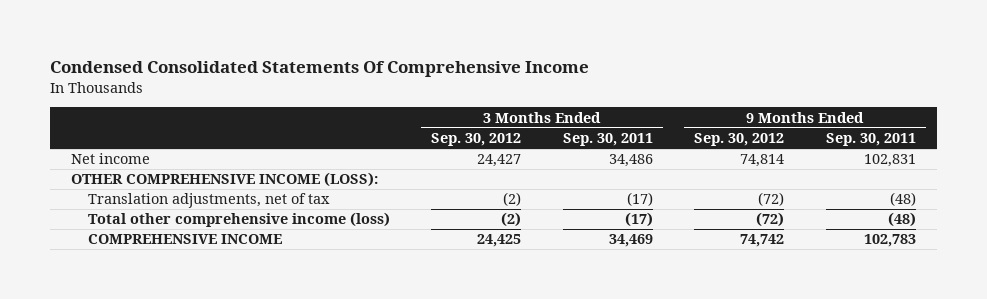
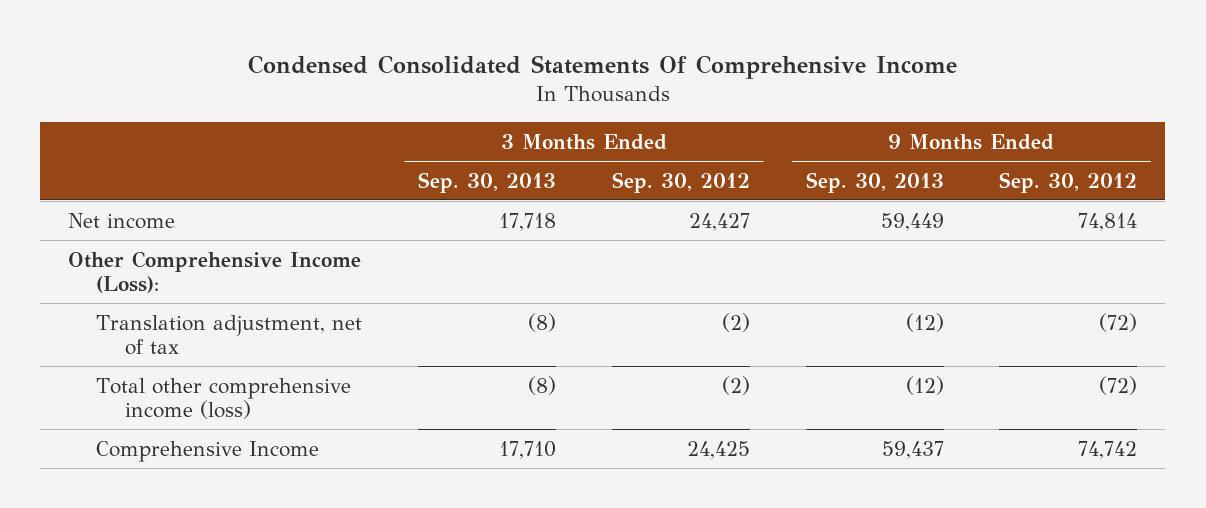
[562,133,653,147] Sep. 30, 2011 -> none
[825,133,916,147] Sep. 30, 2011 -> none
none -> [418,171,557,193] Sep. 30, 2013
none -> [805,171,944,193] Sep. 30, 2013
[70,172,378,188] OTHER COMPREHENSIVE INCOME (LOSS): -> [68,250,362,294] Other Comprehensive Income (Loss):
[87,193,330,209] Translation adjustments, net of tax -> [96,314,363,356] Translation adjustment, net of tax
[87,234,282,245] COMPREHENSIVE INCOME -> [96,440,320,462] Comprehensive Income

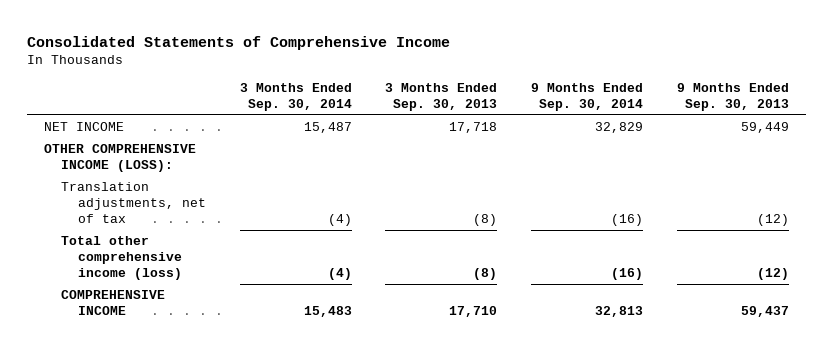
[247,55,957,80] Condensed Consolidated Statements Of Comprehensive Income -> [26,35,450,50] Consolidated Statements of Comprehensive Income
[611,171,750,193] Sep. 30, 2012 -> none
[999,171,1138,193] Sep. 30, 2012 -> none
none -> [239,83,352,112] 3 Months Ended Sep. 30, 2014
none -> [531,83,644,112] 9 Months Ended Sep. 30, 2014
[68,212,176,229] Net income -> [43,122,124,132] NET INCOME
[68,250,362,294] Other Comprehensive Income (Loss): -> [43,144,196,173] OTHER COMPREHENSIVE INCOME (LOSS):
[96,314,363,356] Translation adjustment, net of tax -> [60,182,206,224] Translation adjustments, net of tax
[96,440,320,462] Comprehensive Income -> [60,290,165,316] COMPREHENSIVE INCOME

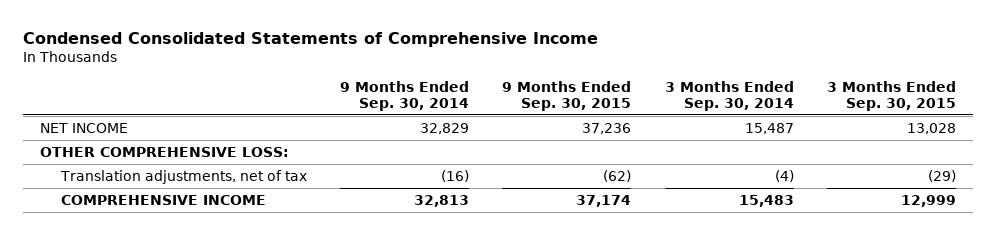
[26,35,450,50] Consolidated Statements of Comprehensive Income -> [23,32,599,48] Condensed Consolidated Statements of Comprehensive Income
[385,83,498,112] 3 Months Ended Sep. 30, 2013 -> none
[676,83,789,112] 9 Months Ended Sep. 30, 2013 -> none
none -> [502,81,632,111] 9 Months Ended Sep. 30, 2015
none -> [827,81,957,111] 3 Months Ended Sep. 30, 2015
[43,144,196,173] OTHER COMPREHENSIVE INCOME (LOSS): -> [40,146,290,157] OTHER COMPREHENSIVE LOSS:
[60,236,182,281] Total other comprehensive income (loss) -> none

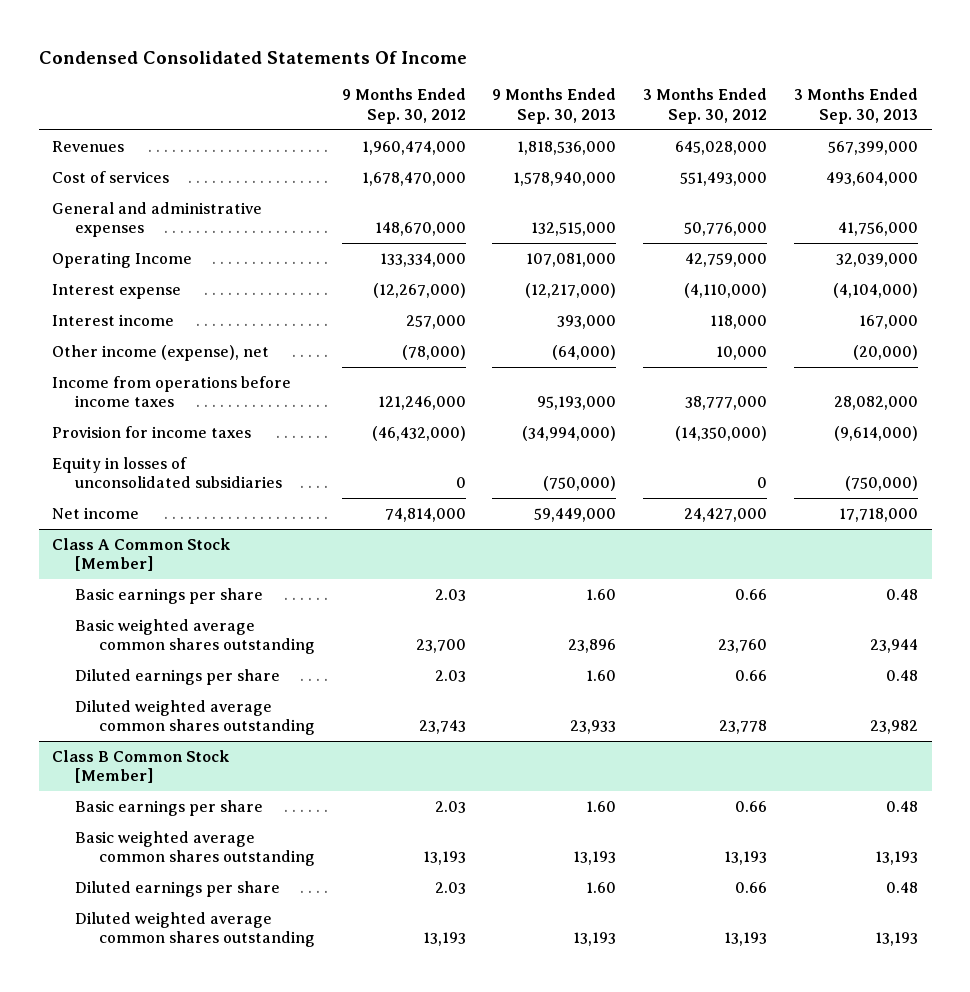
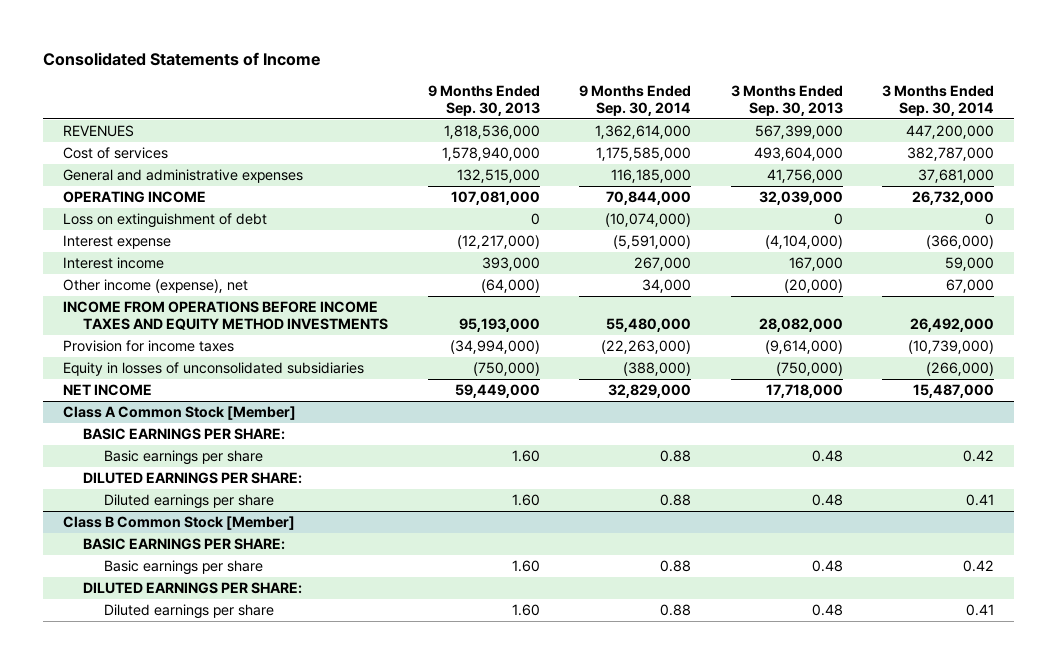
[38,50,467,64] Condensed Consolidated Statements Of Income -> [42,52,320,67] Consolidated Statements of Income
[341,88,466,124] 9 Months Ended Sep. 30, 2012 -> none
[643,88,768,124] 3 Months Ended Sep. 30, 2012 -> none
none -> [579,84,692,116] 9 Months Ended Sep. 30, 2014
none -> [882,84,995,116] 3 Months Ended Sep. 30, 2014
[52,140,125,152] Revenues -> [62,125,134,138] REVENUES
[52,251,193,268] Operating Income -> [62,191,206,204] OPERATING INCOME
none -> [62,213,267,229] Loss on extinguishment of debt
[52,375,292,408] Income from operations before income taxes -> [62,301,389,331] INCOME FROM OPERATIONS BEFORE INCOME TAXES AND EQUITY METHOD INVESTMENTS
[52,506,140,519] Net income -> [62,384,152,397] NET INCOME
none -> [83,428,286,441] BASIC EARNINGS PER SHARE:
[75,618,315,655] Basic weighted average common shares outstanding -> none
none -> [83,472,303,485] DILUTED EARNINGS PER SHARE:
[75,699,315,736] Diluted weighted average common shares outstanding -> none
none -> [83,538,286,551] BASIC EARNINGS PER SHARE:
[75,830,315,867] Basic weighted average common shares outstanding -> none
none -> [83,582,303,595] DILUTED EARNINGS PER SHARE:
[75,911,315,948] Diluted weighted average common shares outstanding -> none

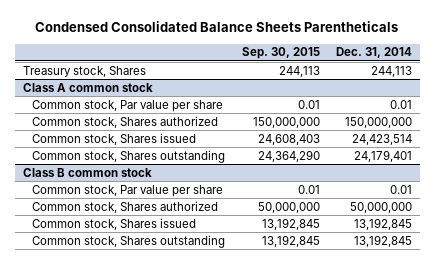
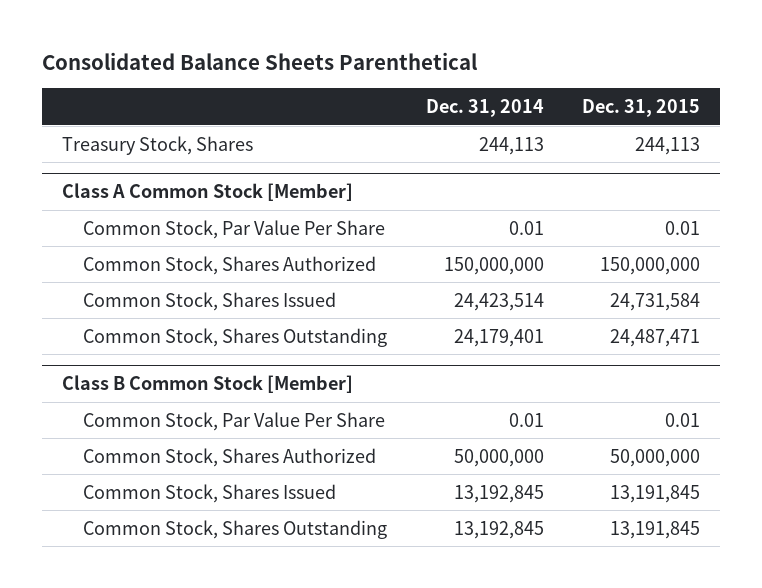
[35,21,399,33] Condensed Consolidated Balance Sheets Parentheticals -> [42,52,478,71] Consolidated Balance Sheets Parenthetical
[241,47,320,60] Sep. 30, 2015 -> none
none -> [582,99,701,118] Dec. 31, 2015
[22,65,146,77] Treasury stock, Shares -> [61,135,253,155] Treasury Stock, Shares
[22,82,153,92] Class A common stock -> [61,183,353,202] Class A Common Stock [Member]
[32,99,224,112] Common stock, Par value per share -> [82,219,385,239] Common Stock, Par Value Per Share
[32,115,219,128] Common stock, Shares authorized -> [82,255,376,275] Common Stock, Shares Authorized
[32,132,197,145] Common stock, Shares issued -> [82,291,336,311] Common Stock, Shares Issued
[32,149,226,163] Common stock, Shares outstanding -> [82,327,387,347] Common Stock, Shares Outstanding
[22,167,152,177] Class B common stock -> [61,375,353,394] Class B Common Stock [Member]
[32,184,224,197] Common stock, Par value per share -> [82,411,385,431] Common Stock, Par Value Per Share
[32,200,219,213] Common stock, Shares authorized -> [82,447,376,467] Common Stock, Shares Authorized
[32,217,197,230] Common stock, Shares issued -> [82,483,336,503] Common Stock, Shares Issued
[32,234,226,248] Common stock, Shares outstanding -> [82,519,387,539] Common Stock, Shares Outstanding

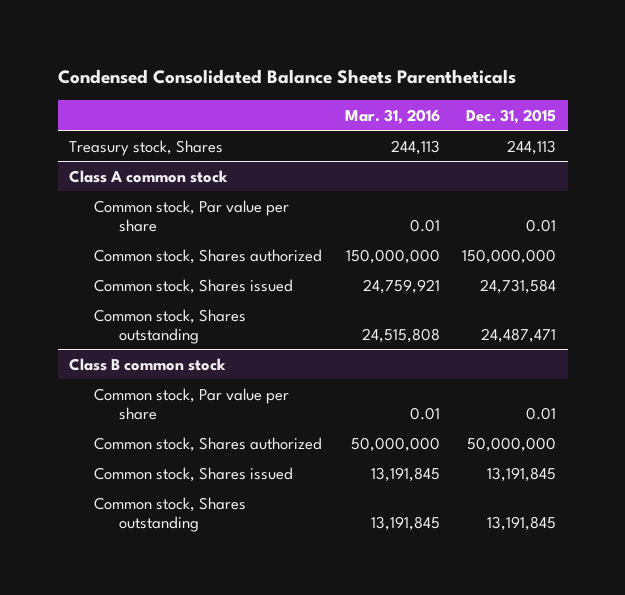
[42,52,478,71] Consolidated Balance Sheets Parenthetical -> [57,69,516,85] Condensed Consolidated Balance Sheets Parentheticals
[425,99,544,118] Dec. 31, 2014 -> none
none -> [344,108,440,124] Mar. 31, 2016
[61,135,253,155] Treasury Stock, Shares -> [69,139,224,156] Treasury stock, Shares
[61,183,353,202] Class A Common Stock [Member] -> [69,169,229,183] Class A common stock
[82,219,385,239] Common Stock, Par Value Per Share -> [94,199,290,232] Common stock, Par value per share
[82,255,376,275] Common Stock, Shares Authorized -> [94,248,323,264] Common stock, Shares authorized
[82,291,336,311] Common Stock, Shares Issued -> [94,278,294,294] Common stock, Shares issued
[82,327,387,347] Common Stock, Shares Outstanding -> [94,308,247,344] Common stock, Shares outstanding
[61,375,353,394] Class B Common Stock [Member] -> [69,357,227,371] Class B common stock
[82,411,385,431] Common Stock, Par Value Per Share -> [94,387,290,420] Common stock, Par value per share
[82,447,376,467] Common Stock, Shares Authorized -> [94,436,323,452] Common stock, Shares authorized
[82,483,336,503] Common Stock, Shares Issued -> [94,466,294,482] Common stock, Shares issued
[82,519,387,539] Common Stock, Shares Outstanding -> [94,496,247,532] Common stock, Shares outstanding

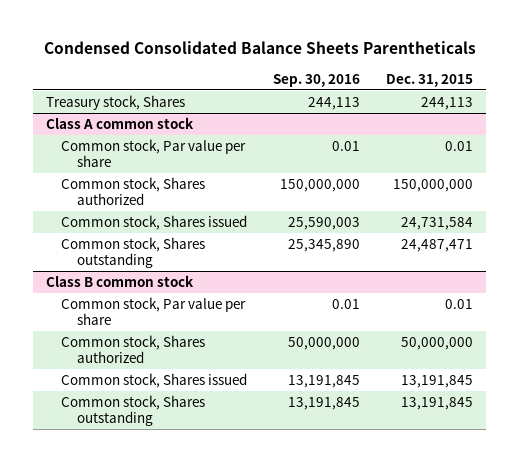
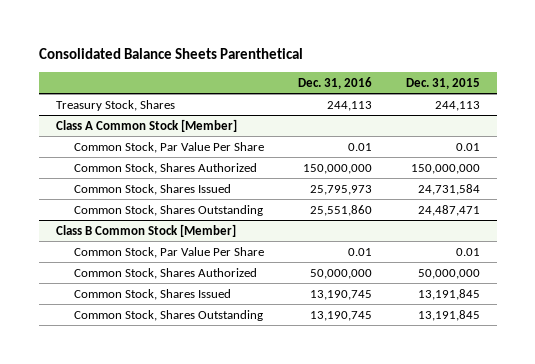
[43,41,476,55] Condensed Consolidated Balance Sheets Parentheticals -> [38,47,303,59] Consolidated Balance Sheets Parenthetical
[273,73,361,87] Sep. 30, 2016 -> none
none -> [297,76,372,89] Dec. 31, 2016
[46,94,186,110] Treasury stock, Shares -> [55,99,175,111] Treasury Stock, Shares
[46,116,195,129] Class A common stock -> [55,118,237,132] Class A Common Stock [Member]
[61,138,247,168] Common stock, Par value per share -> [73,141,264,153] Common Stock, Par Value Per Share
[61,176,206,206] Common stock, Shares authorized -> [73,162,257,174] Common Stock, Shares Authorized
[61,214,248,230] Common stock, Shares issued -> [73,183,231,195] Common Stock, Shares Issued
[61,236,206,269] Common stock, Shares outstanding -> [73,204,263,216] Common Stock, Shares Outstanding
[46,274,195,287] Class B common stock -> [55,223,236,237] Class B Common Stock [Member]
[61,296,247,326] Common stock, Par value per share -> [73,246,264,258] Common Stock, Par Value Per Share
[61,334,206,364] Common stock, Shares authorized -> [73,267,257,279] Common Stock, Shares Authorized
[61,372,248,388] Common stock, Shares issued -> [73,288,231,300] Common Stock, Shares Issued
[61,394,206,427] Common stock, Shares outstanding -> [73,309,263,321] Common Stock, Shares Outstanding

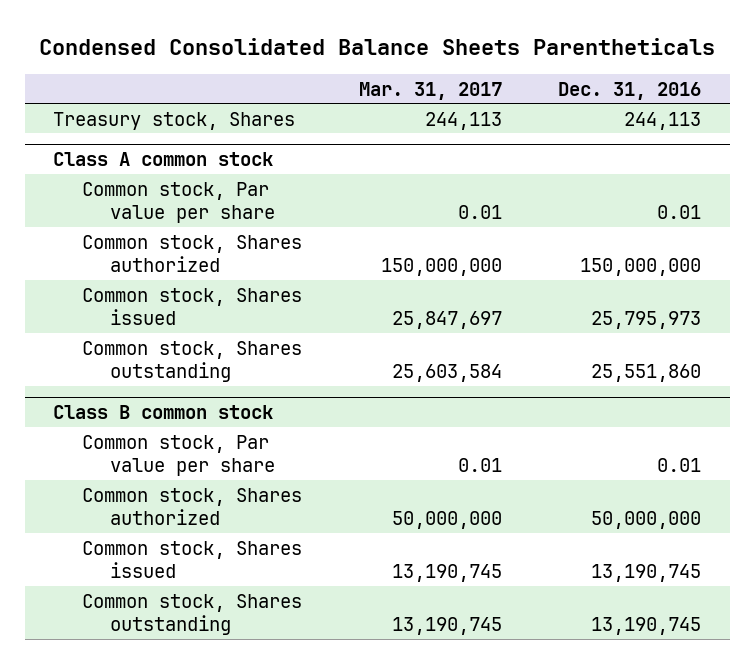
[38,47,303,59] Consolidated Balance Sheets Parenthetical -> [39,37,716,55] Condensed Consolidated Balance Sheets Parentheticals
[405,77,480,89] Dec. 31, 2015 -> none
none -> [358,81,502,100] Mar. 31, 2017
[55,99,175,111] Treasury Stock, Shares -> [53,111,296,130] Treasury stock, Shares
[55,118,237,132] Class A Common Stock [Member] -> [53,152,274,167] Class A common stock
[73,141,264,153] Common Stock, Par Value Per Share -> [81,181,276,224] Common stock, Par value per share
[73,162,257,174] Common Stock, Shares Authorized -> [81,234,302,273] Common stock, Shares authorized
[73,183,231,195] Common Stock, Shares Issued -> [81,287,302,326] Common stock, Shares issued
[73,204,263,216] Common Stock, Shares Outstanding -> [81,340,302,383] Common stock, Shares outstanding
[55,223,236,237] Class B Common Stock [Member] -> [53,405,274,420] Class B common stock
[73,246,264,258] Common Stock, Par Value Per Share -> [81,434,276,477] Common stock, Par value per share
[73,267,257,279] Common Stock, Shares Authorized -> [81,487,302,526] Common stock, Shares authorized
[73,288,231,300] Common Stock, Shares Issued -> [81,540,302,579] Common stock, Shares issued
[73,309,263,321] Common Stock, Shares Outstanding -> [81,593,302,636] Common stock, Shares outstanding

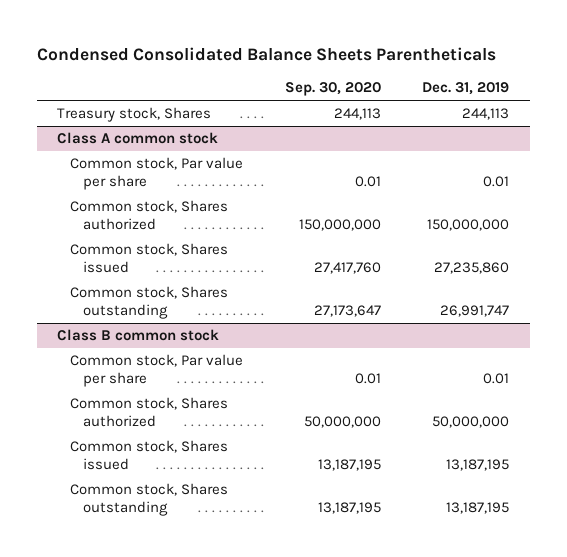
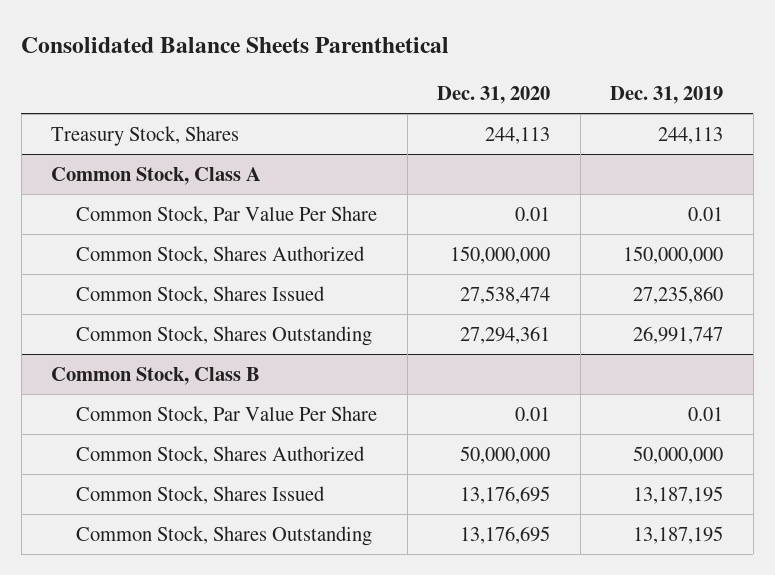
[36,47,496,62] Condensed Consolidated Balance Sheets Parentheticals -> [21,36,450,53] Consolidated Balance Sheets Parenthetical
[284,82,381,97] Sep. 30, 2020 -> none
none -> [437,86,551,105] Dec. 31, 2020
[57,107,212,123] Treasury stock, Shares -> [51,125,240,146] Treasury Stock, Shares
[57,132,219,145] Class A common stock -> [51,166,262,185] Common Stock, Class A
[70,157,244,191] Common stock, Par value per share -> [76,205,378,224] Common Stock, Par Value Per Share
[70,200,229,231] Common stock, Shares authorized -> [76,245,366,264] Common Stock, Shares Authorized
[70,243,229,274] Common stock, Shares issued -> [76,285,326,304] Common Stock, Shares Issued
[70,286,229,320] Common stock, Shares outstanding -> [76,325,373,346] Common Stock, Shares Outstanding
[57,329,220,342] Class B common stock -> [51,366,261,385] Common Stock, Class B
[70,354,244,388] Common stock, Par value per share -> [76,405,378,424] Common Stock, Par Value Per Share
[70,397,229,428] Common stock, Shares authorized -> [76,445,366,464] Common Stock, Shares Authorized
[70,440,229,471] Common stock, Shares issued -> [76,485,326,504] Common Stock, Shares Issued
[70,483,229,517] Common stock, Shares outstanding -> [76,525,373,546] Common Stock, Shares Outstanding

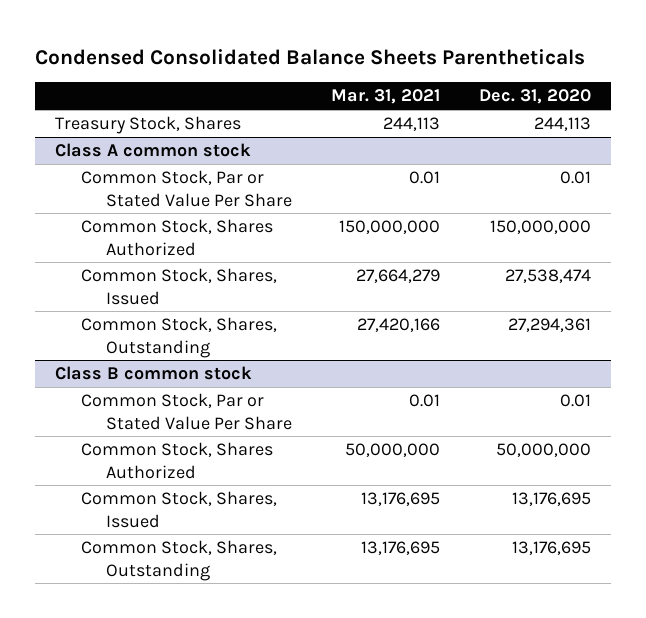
[21,36,450,53] Consolidated Balance Sheets Parenthetical -> [35,48,586,65] Condensed Consolidated Balance Sheets Parentheticals
[610,86,724,105] Dec. 31, 2019 -> none
none -> [331,89,441,105] Mar. 31, 2021
[51,166,262,185] Common Stock, Class A -> [55,143,252,158] Class A common stock
[76,205,378,224] Common Stock, Par Value Per Share -> [80,170,292,207] Common Stock, Par or Stated Value Per Share
[76,285,326,304] Common Stock, Shares Issued -> [80,268,277,305] Common Stock, Shares, Issued
[76,325,373,346] Common Stock, Shares Outstanding -> [80,317,277,358] Common Stock, Shares, Outstanding
[51,366,261,385] Common Stock, Class B -> [55,366,253,381] Class B common stock
[76,405,378,424] Common Stock, Par Value Per Share -> [80,393,292,430] Common Stock, Par or Stated Value Per Share
[76,485,326,504] Common Stock, Shares Issued -> [80,491,277,528] Common Stock, Shares, Issued
[76,525,373,546] Common Stock, Shares Outstanding -> [80,540,277,581] Common Stock, Shares, Outstanding

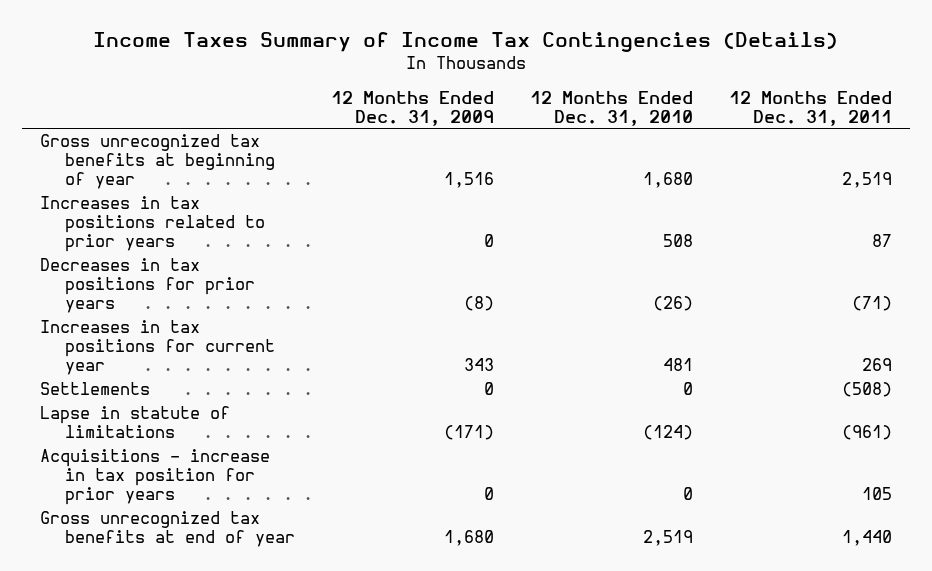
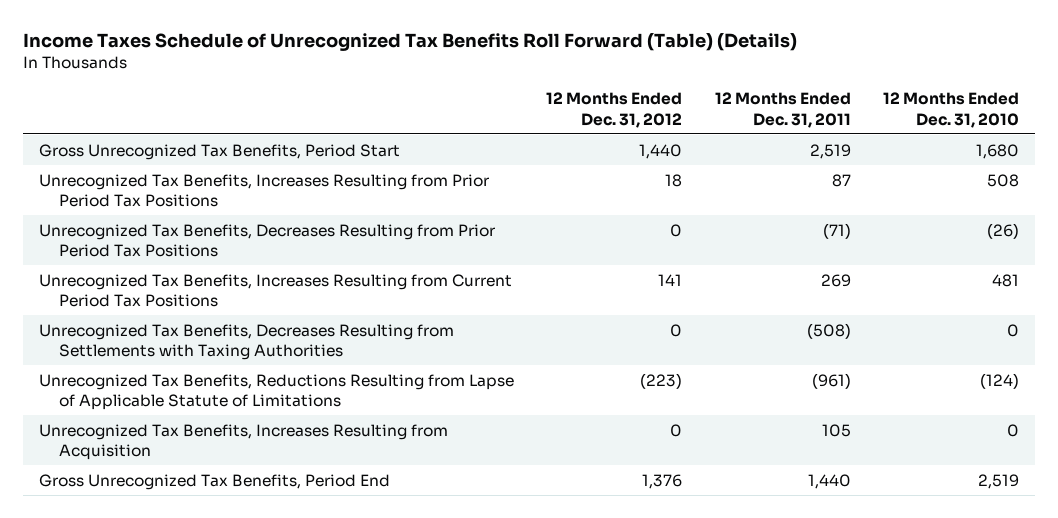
[92,32,838,53] Income Taxes Summary of Income Tax Contingencies (Details) -> [23,33,798,52] Income Taxes Schedule of Unrecognized Tax Benefits Roll Forward (Table) (Details)
[331,90,495,126] 12 Months Ended Dec. 31, 2009 -> none
none -> [546,92,683,128] 12 Months Ended Dec. 31, 2012
[39,449,270,506] Acquisitions - increase in tax position for prior years -> none
[39,134,276,190] Gross unrecognized tax benefits at beginning of year -> [39,143,401,160] Gross Unrecognized Tax Benefits, Period Start
[39,196,266,253] Increases in tax positions related to prior years -> [39,173,490,207] Unrecognized Tax Benefits, Increases Resulting from Prior Period Tax Positions
[39,258,256,314] Decreases in tax positions for prior years -> [39,223,496,257] Unrecognized Tax Benefits, Decreases Resulting from Prior Period Tax Positions
[39,320,276,376] Increases in tax positions for current year -> [39,273,513,307] Unrecognized Tax Benefits, Increases Resulting from Current Period Tax Positions
[39,382,150,396] Settlements -> [39,323,455,360] Unrecognized Tax Benefits, Decreases Resulting from Settlements with Taxing Authorities
[39,406,230,439] Lapse in statute of limitations -> [39,373,515,410] Unrecognized Tax Benefits, Reductions Resulting from Lapse of Applicable Statute of Limitations
none -> [39,423,449,460] Unrecognized Tax Benefits, Increases Resulting from Acquisition
[39,511,296,548] Gross unrecognized tax benefits at end of year -> [39,473,391,490] Gross Unrecognized Tax Benefits, Period End

